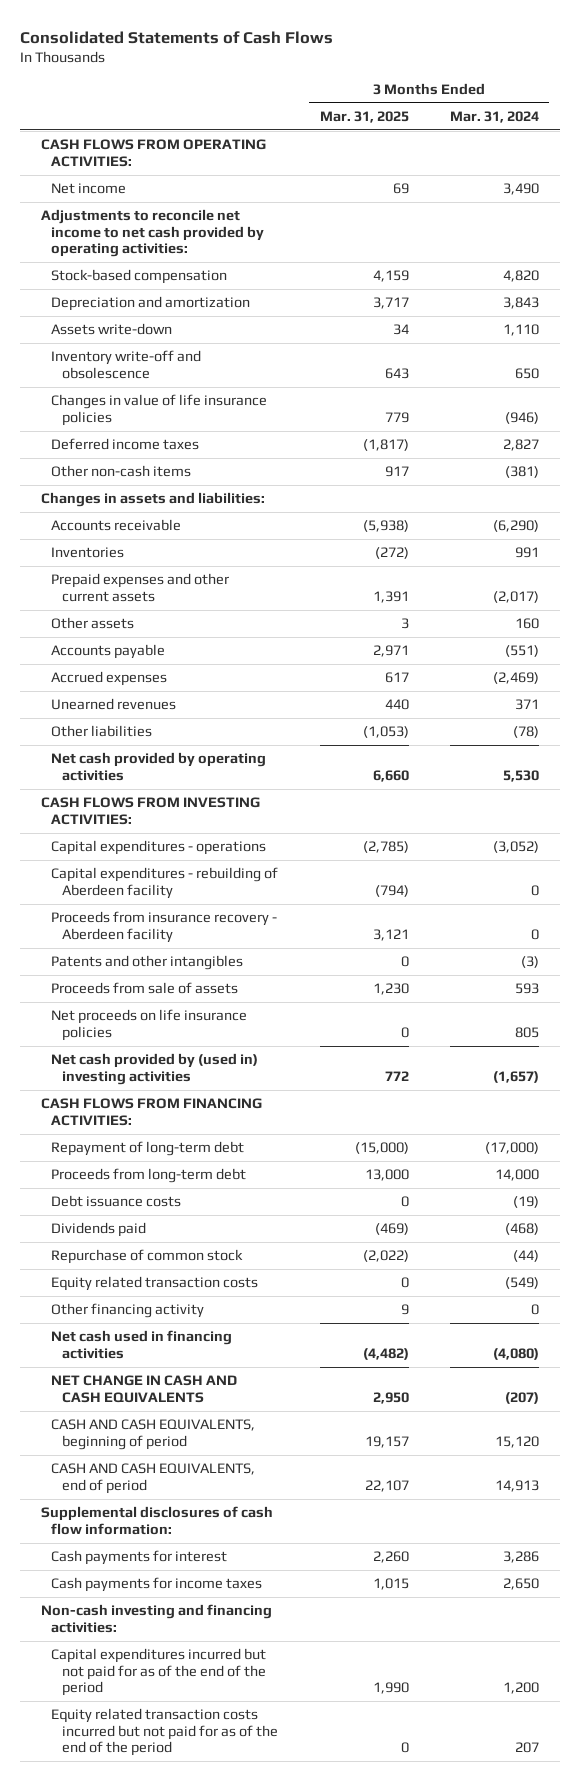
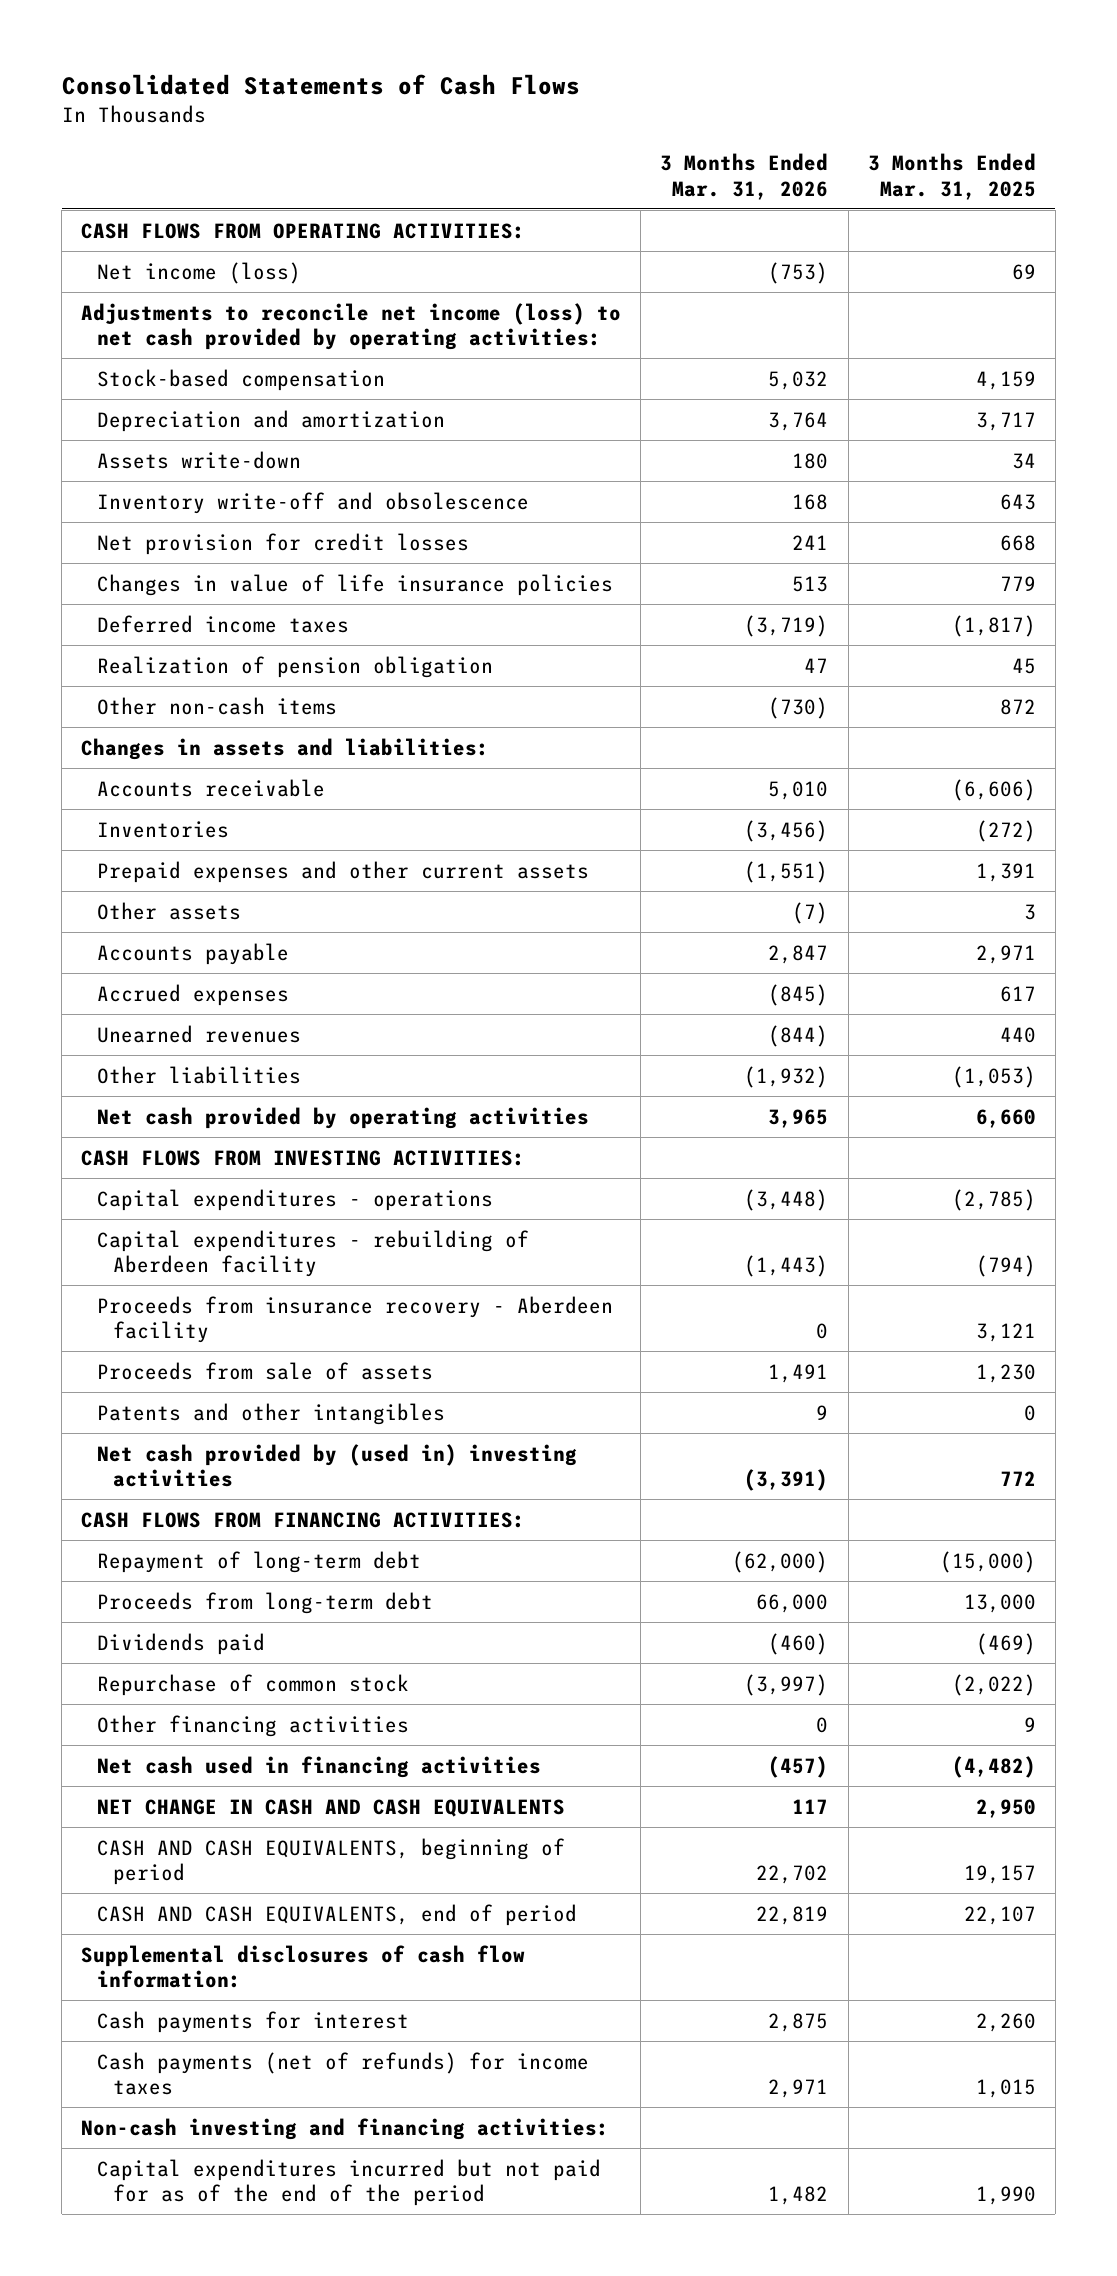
[450,110,540,123] Mar. 31, 2024 -> none
none -> [660,153,829,200] 3 Months Ended Mar. 31, 2026
[51,183,127,195] Net income -> [97,261,302,284] Net income (loss)
[41,209,265,258] Adjustments to reconcile net income to net cash provided by operating activities: -> [81,302,622,351] Adjustments to reconcile net income (loss) to net cash provided by operating activities:
none -> [97,532,470,555] Net provision for credit losses
none -> [97,655,494,678] Realization of pension obligation
[384,466,409,478] 917 -> [999,698,1036,715] 872
[362,520,409,533] (5,938) -> [951,778,1036,801] (6,606)
[51,1009,248,1041] Net proceeds on life insurance policies -> none
[51,955,244,971] Patents and other intangibles -> [97,1402,446,1425] Patents and other intangibles
[51,1195,182,1208] Debt issuance costs -> none
[51,1276,259,1292] Equity related transaction costs -> none
[51,1303,205,1319] Other financing activity -> [97,1714,410,1737] Other financing activities
[51,1577,263,1593] Cash payments for income taxes -> [97,2051,590,2096] Cash payments (net of refunds) for income taxes
[51,1708,278,1757] Equity related transaction costs incurred but not paid for as of the end of the period -> none

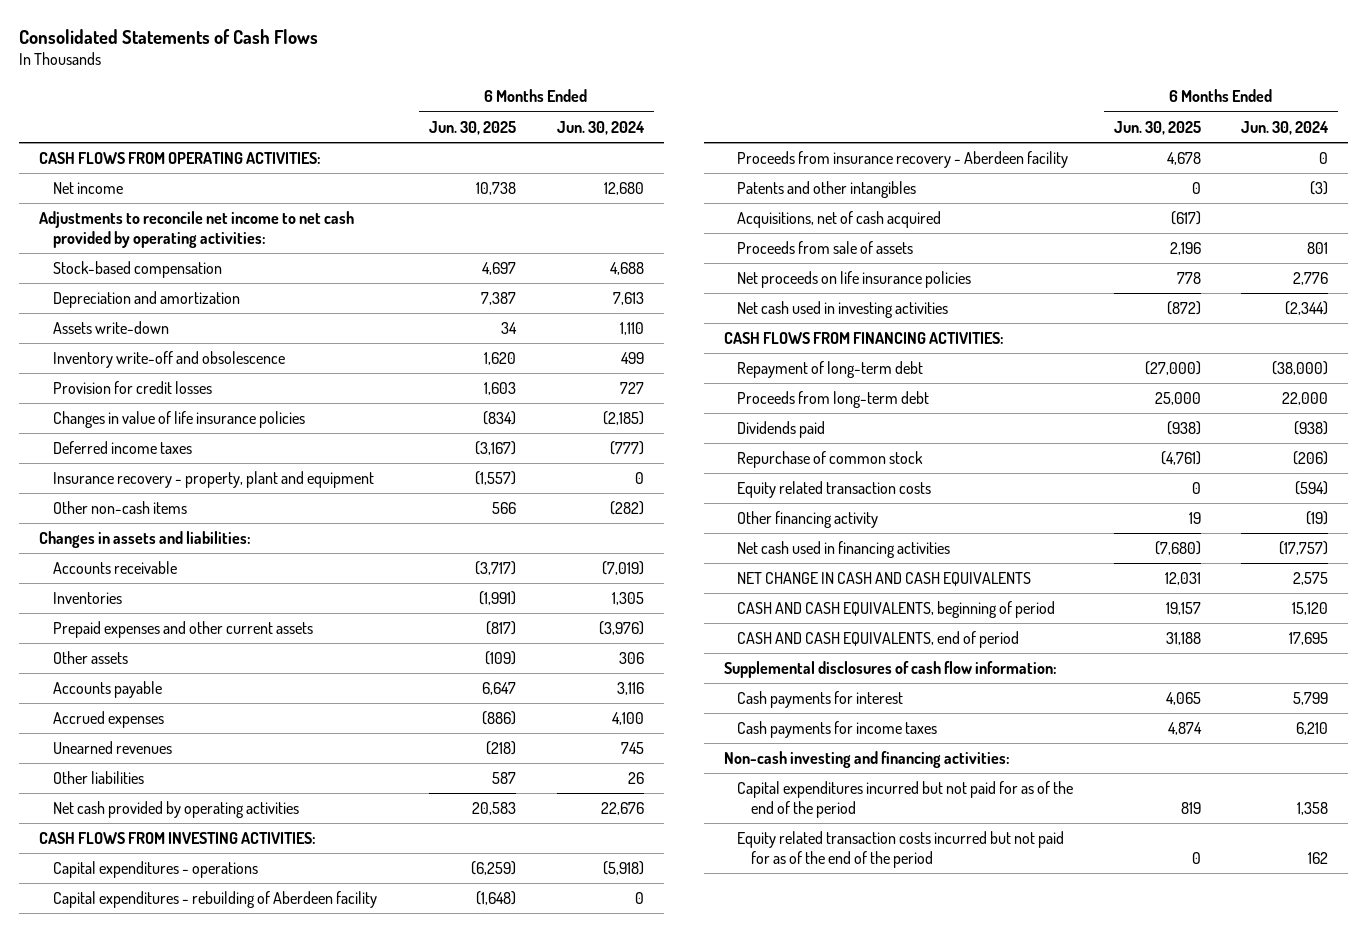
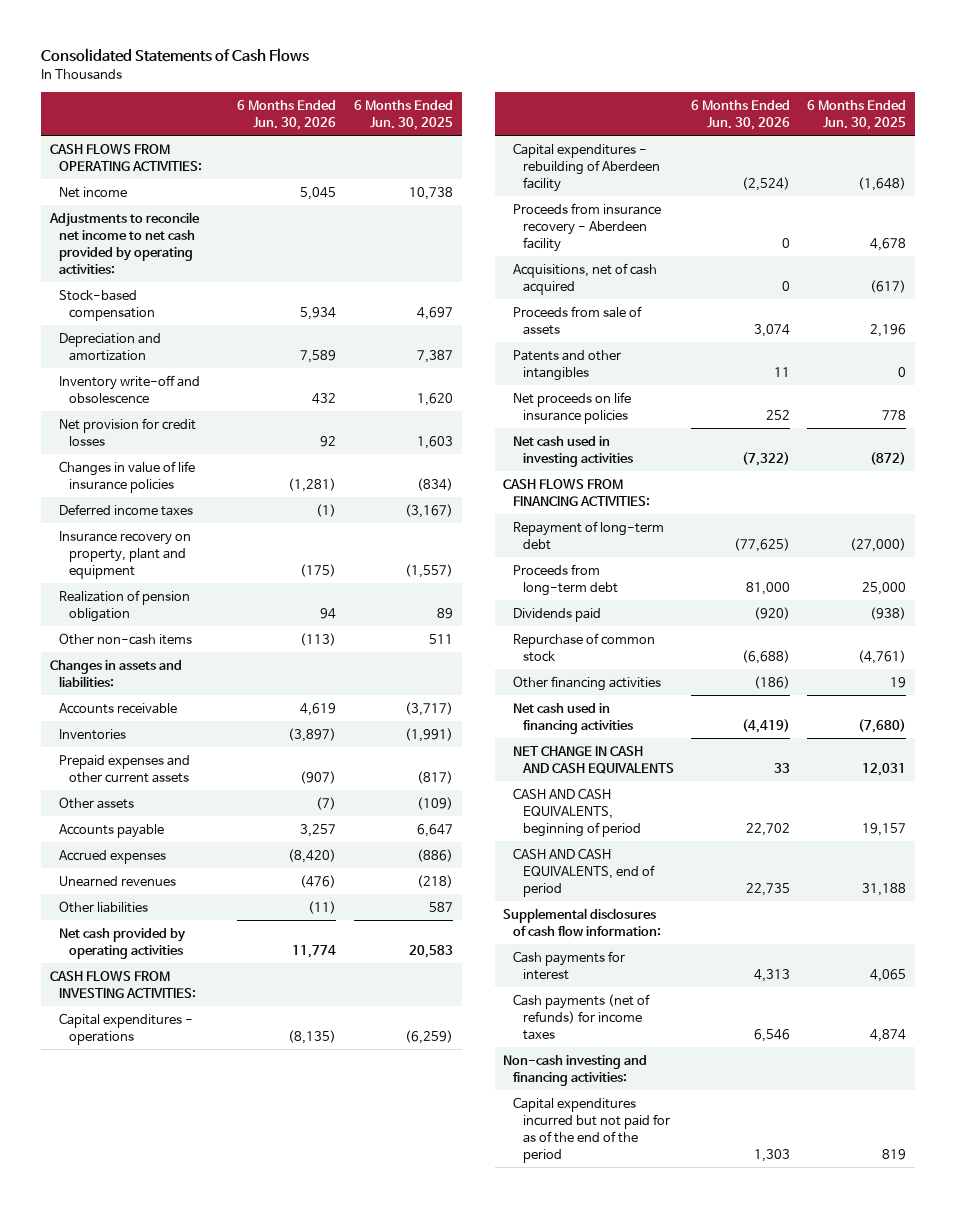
[556,120,645,135] Jun. 30, 2024 -> none
none -> [237,99,337,130] 6 Months Ended Jun. 30, 2026
[53,320,170,334] Assets write-down -> none
[53,380,213,394] Provision for credit losses -> [59,417,197,446] Net provision for credit losses
[53,470,375,488] Insurance recovery - property, plant and equipment -> [59,530,192,579] Insurance recovery on property, plant and equipment
none -> [59,589,191,622] Realization of pension obligation
[492,501,517,514] 566 -> [428,633,453,644] 511
[737,180,917,198] Patents and other intangibles -> [512,349,621,381] Patents and other intangibles
[737,480,932,498] Equity related transaction costs -> none
[737,510,879,528] Other financing activity -> [512,675,661,691] Other financing activities
[737,720,938,738] Cash payments for income taxes -> [512,993,650,1040] Cash payments (net of refunds) for income taxes
[737,830,1065,868] Equity related transaction costs incurred but not paid for as of the end of the period -> none

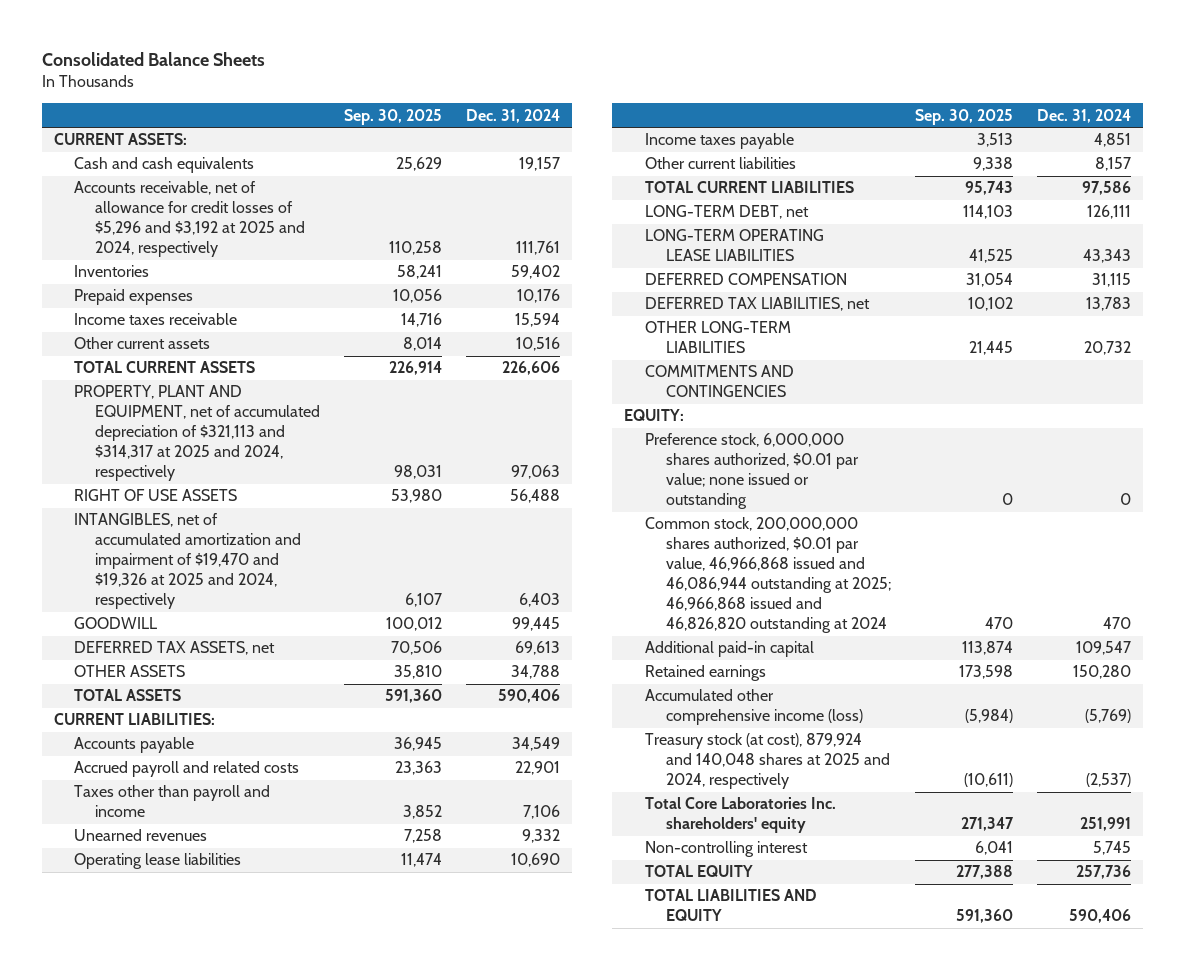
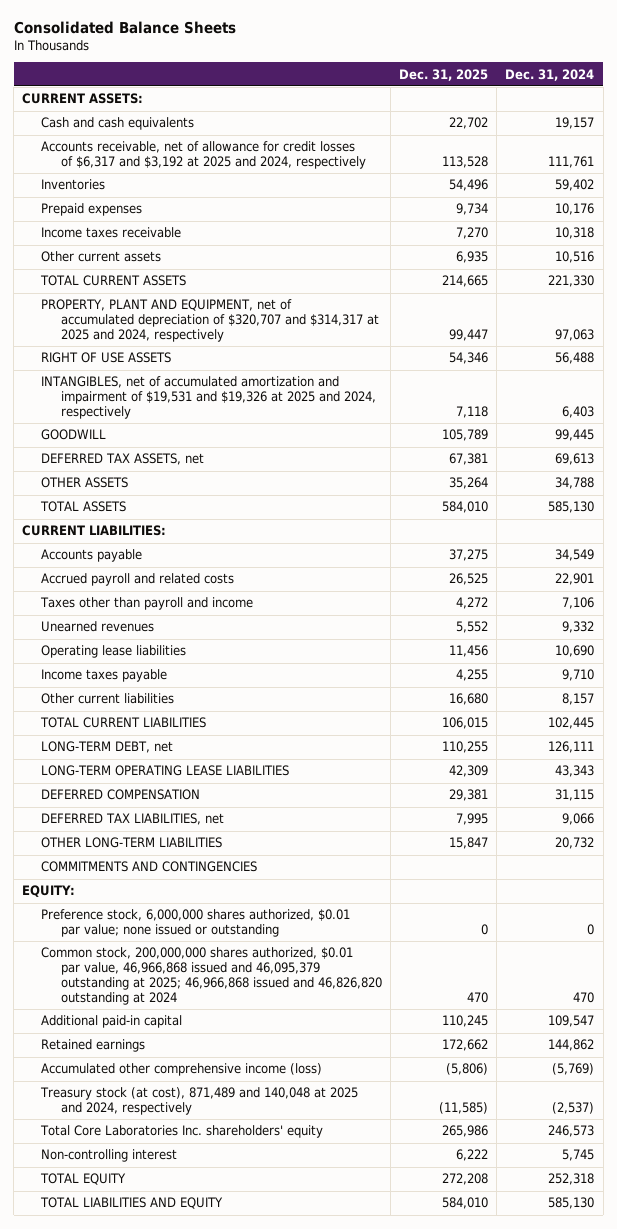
[344,108,443,125] Sep. 30, 2025 -> none
none -> [399,68,489,81] Dec. 31, 2025
[74,181,306,258] Accounts receivable, net of allowance for credit losses of $5,296 and $3,192 at 2025 and 2024, respectively -> [41,141,366,170] Accounts receivable, net of allowance for credit losses of $6,317 and $3,192 at 2025 and 2024, respectively
[515,313,561,328] 15,594 -> [555,227,595,240] 10,318
[502,361,561,376] 226,606 -> [548,275,595,288] 221,330
[74,385,321,482] PROPERTY, PLANT AND EQUIPMENT, net of accumulated depreciation of $321,113 and $314,317 at 2025 and 2024, respectively -> [41,299,379,343] PROPERTY, PLANT AND EQUIPMENT, net of accumulated depreciation of $320,707 and $314,317 at 2025 and 2024, respectively
[74,513,302,610] INTANGIBLES, net of accumulated amortization and impairment of $19,470 and $19,326 at 2025 and 2024, respectively -> [41,376,376,420] INTANGIBLES, net of accumulated amortization and impairment of $19,531 and $19,326 at 2025 and 2024, respectively
[498,689,561,704] 590,406 -> [548,501,595,514] 585,130
[1093,133,1131,148] 4,851 -> [562,669,595,682] 9,710
[1081,181,1131,196] 97,586 -> [548,717,595,730] 102,445
[1085,297,1131,312] 13,783 -> [562,813,595,826] 9,066
[644,517,891,634] Common stock, 200,000,000 shares authorized, $0.01 par value, 46,966,868 issued and 46,086,944 outstanding at 2025; 46,966,868 issued and 46,826,820 outstanding at 2024 -> [41,947,382,1006] Common stock, 200,000,000 shares authorized, $0.01 par value, 46,966,868 issued and 46,095,379 outstanding at 2025; 46,966,868 issued and 46,826,820 outstanding at 2024
[1072,665,1131,680] 150,280 -> [548,1039,595,1052] 144,862
[644,733,890,790] Treasury stock (at cost), 879,924 and 140,048 shares at 2025 and 2024, respectively -> [40,1087,359,1116] Treasury stock (at cost), 871,489 and 140,048 at 2025 and 2024, respectively
[1079,817,1131,832] 251,991 -> [548,1125,595,1138] 246,573
[1075,865,1131,880] 257,736 -> [548,1173,595,1186] 252,318
[1068,909,1131,924] 590,406 -> [548,1197,595,1210] 585,130

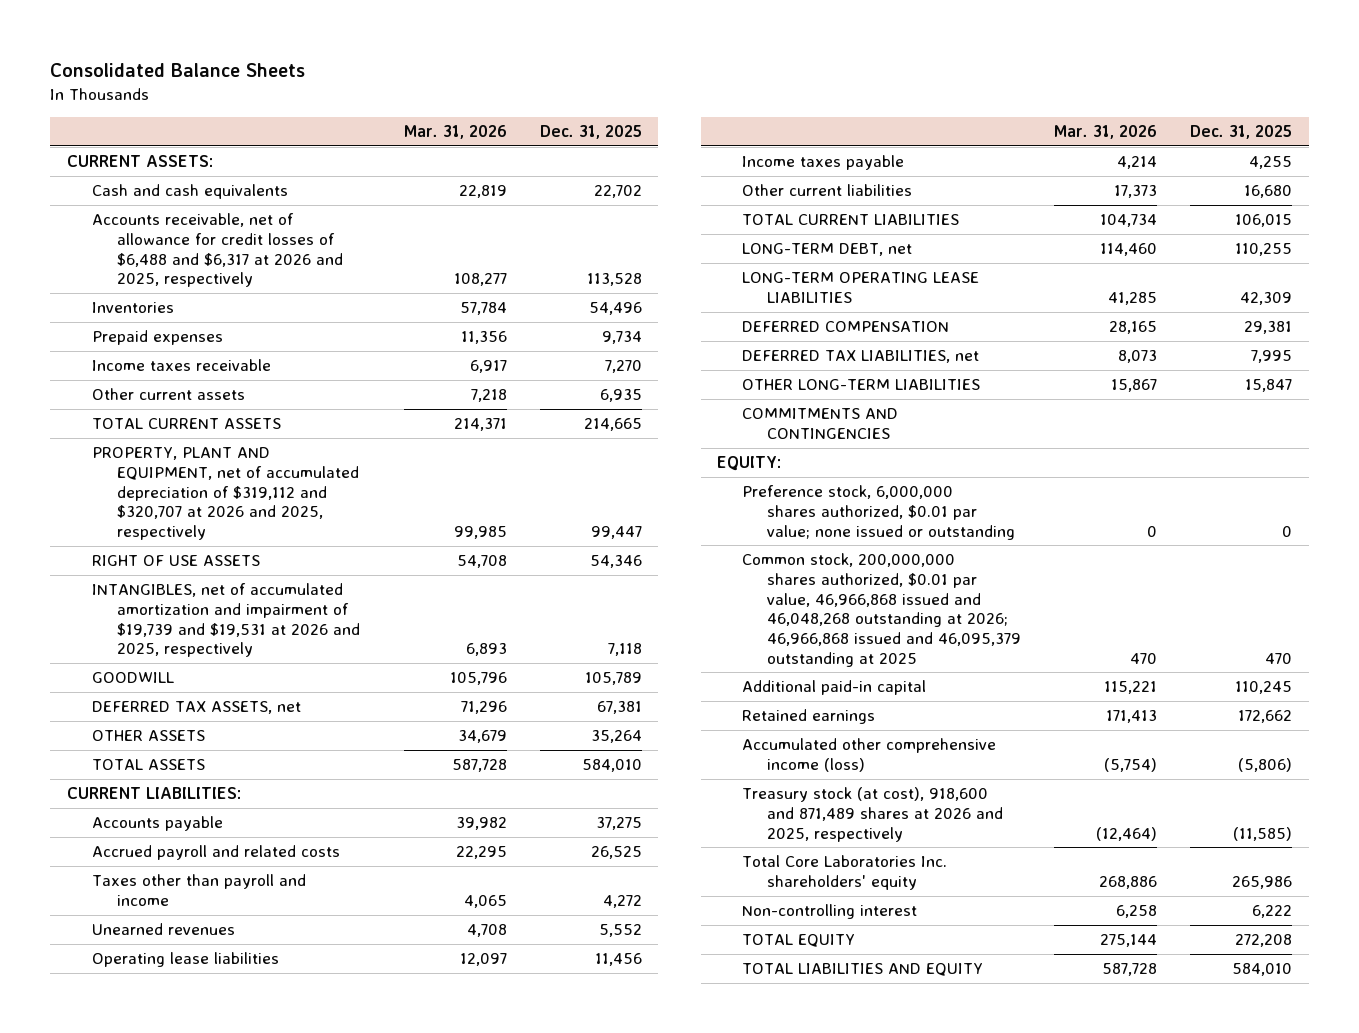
[505,68,595,81] Dec. 31, 2024 -> none
none -> [403,124,507,139] Mar. 31, 2026
[41,141,366,170] Accounts receivable, net of allowance for credit losses of $6,317 and $3,192 at 2025 and 2024, respectively -> [91,213,343,288] Accounts receivable, net of allowance for credit losses of $6,488 and $6,317 at 2026 and 2025, respectively
[41,299,379,343] PROPERTY, PLANT AND EQUIPMENT, net of accumulated depreciation of $320,707 and $314,317 at 2025 and 2024, respectively -> [91,447,359,540] PROPERTY, PLANT AND EQUIPMENT, net of accumulated depreciation of $319,112 and $320,707 at 2026 and 2025, respectively
[41,376,376,420] INTANGIBLES, net of accumulated amortization and impairment of $19,531 and $19,326 at 2025 and 2024, respectively -> [91,583,360,658] INTANGIBLES, net of accumulated amortization and impairment of $19,739 and $19,531 at 2026 and 2025, respectively
[41,947,382,1006] Common stock, 200,000,000 shares authorized, $0.01 par value, 46,966,868 issued and 46,095,379 outstanding at 2025; 46,966,868 issued and 46,826,820 outstanding at 2024 -> [742,553,1022,667] Common stock, 200,000,000 shares authorized, $0.01 par value, 46,966,868 issued and 46,048,268 outstanding at 2026; 46,966,868 issued and 46,095,379 outstanding at 2025
[40,1087,359,1116] Treasury stock (at cost), 871,489 and 140,048 at 2025 and 2024, respectively -> [742,787,1004,842] Treasury stock (at cost), 918,600 and 871,489 shares at 2026 and 2025, respectively

